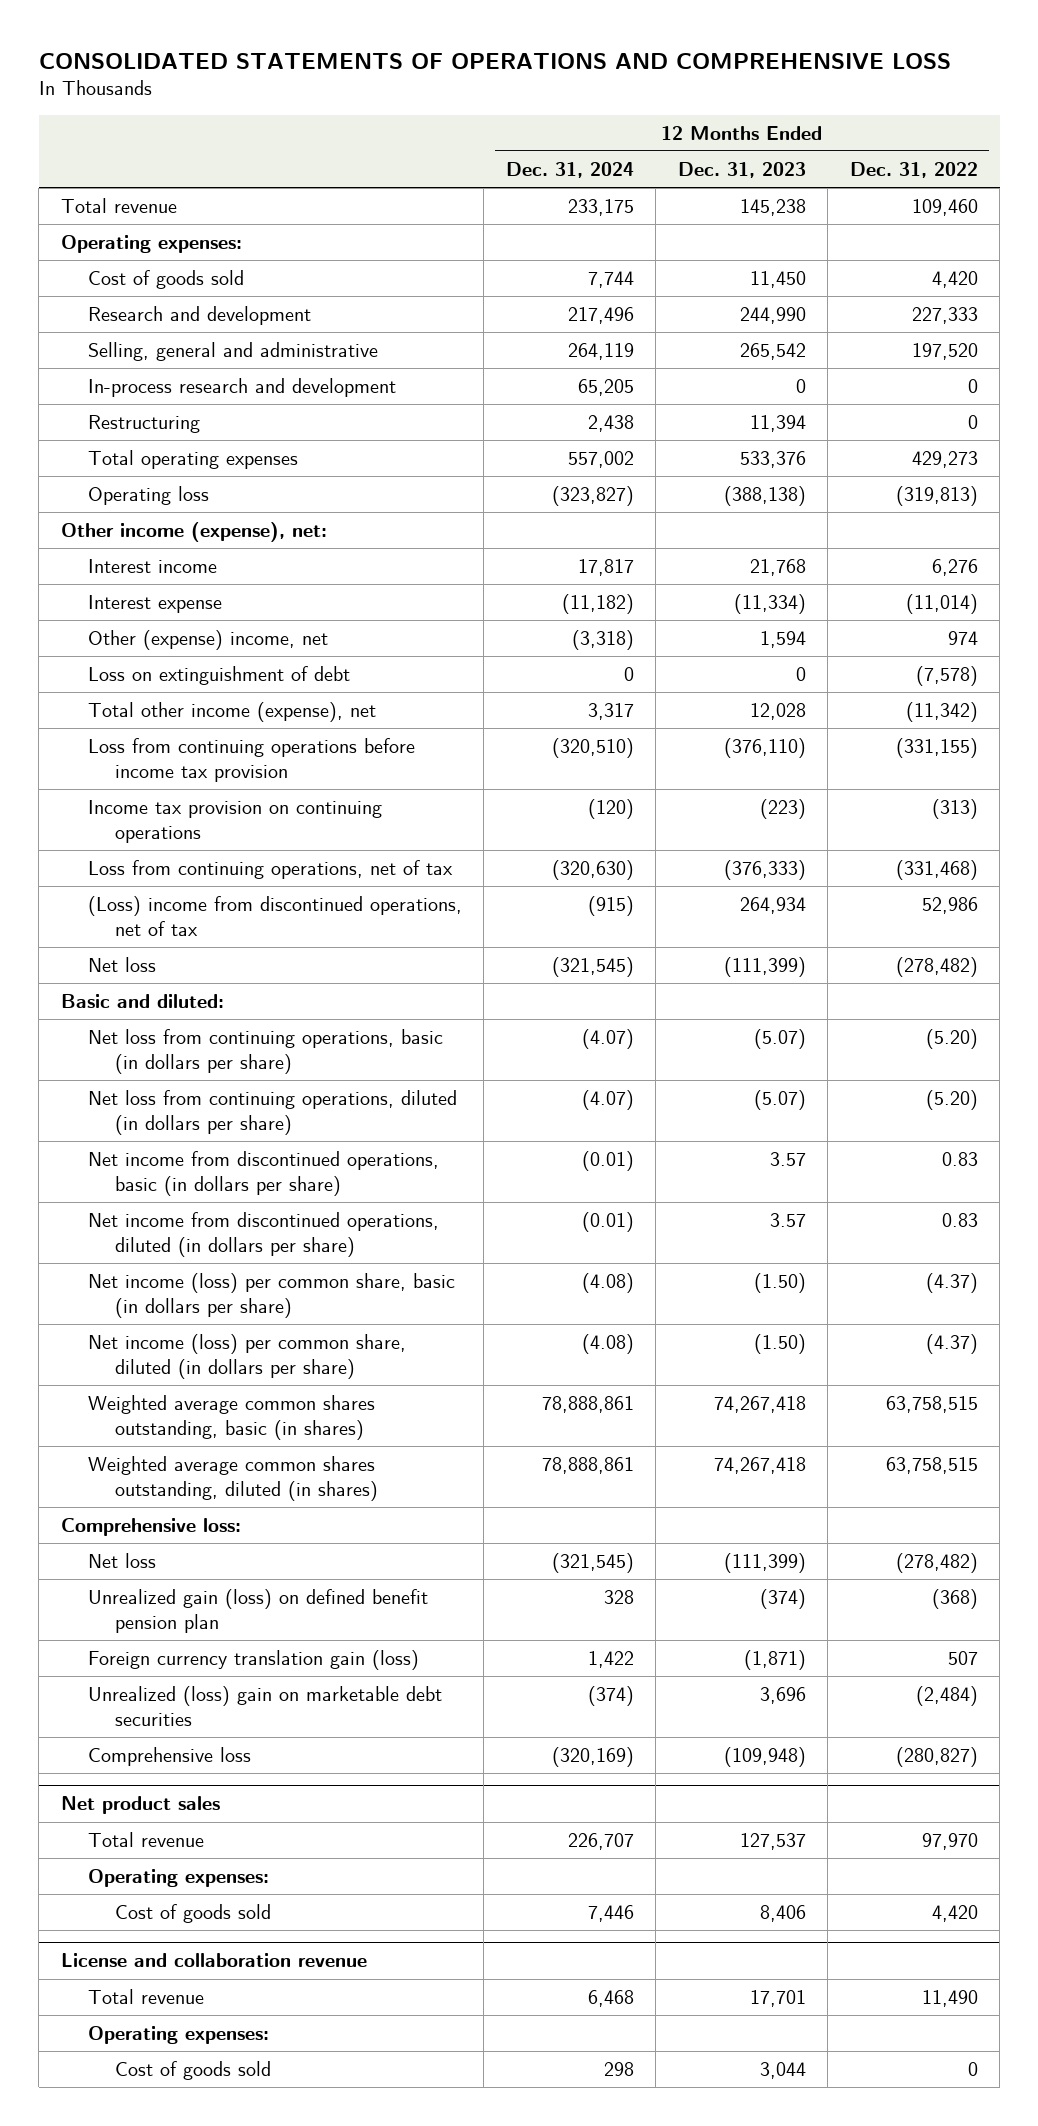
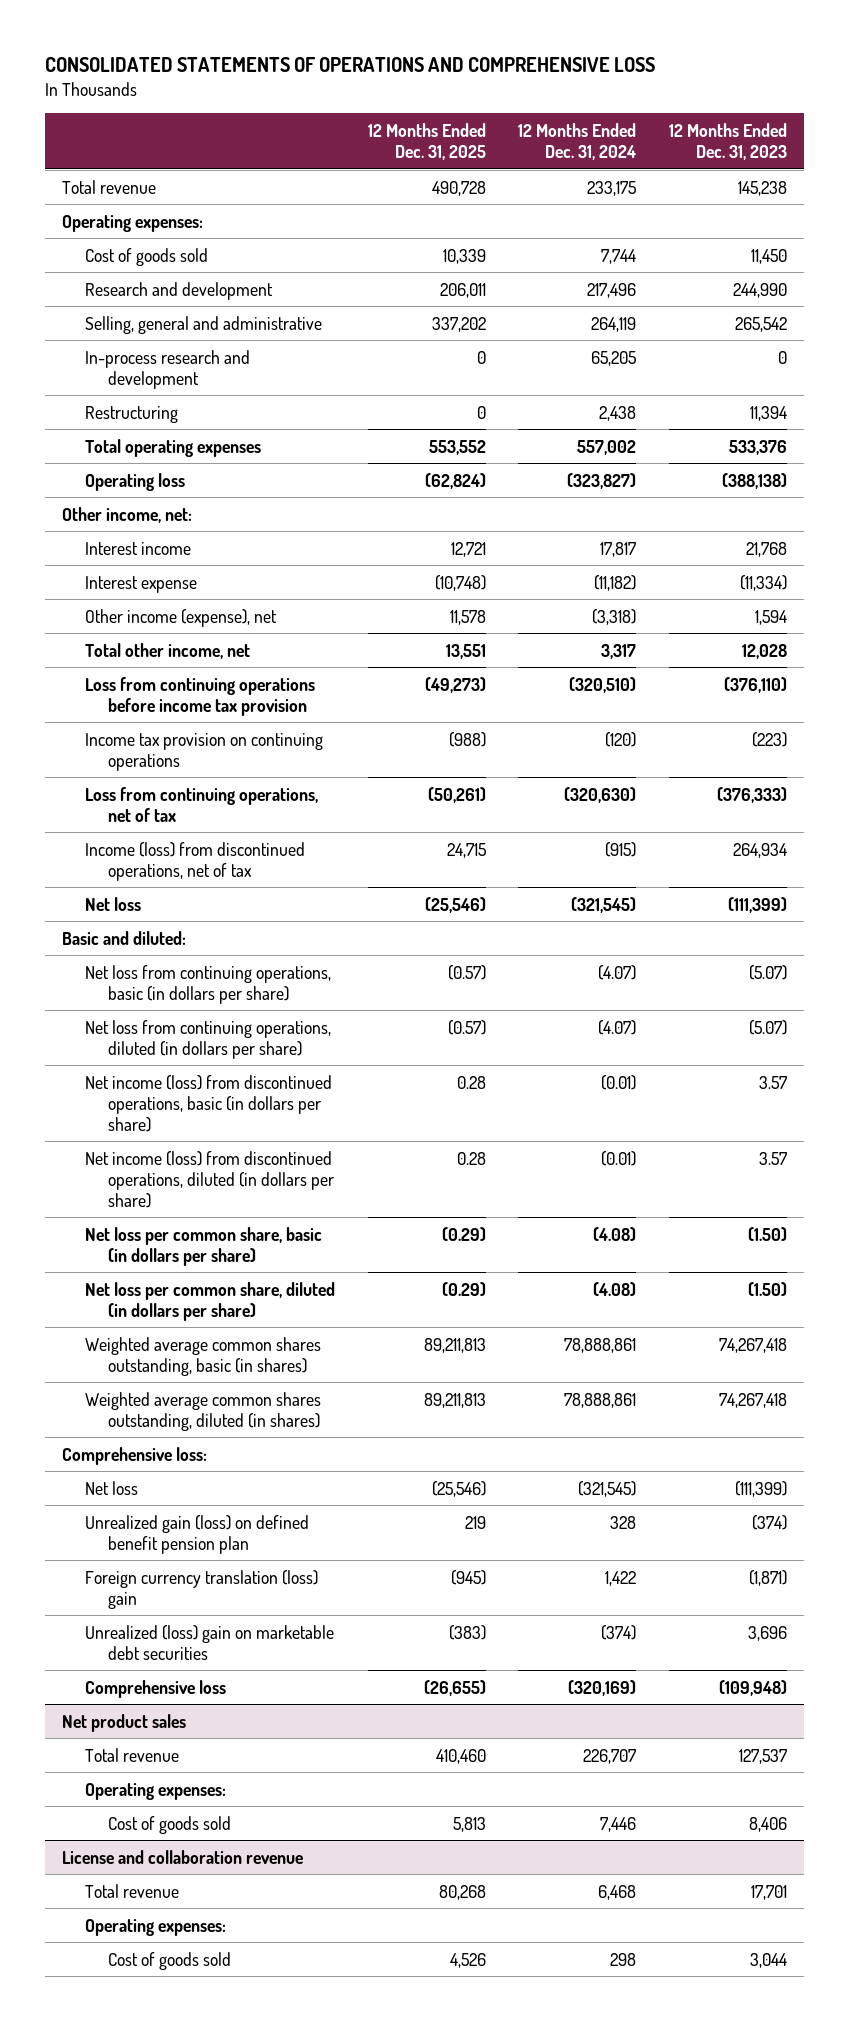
[849,161,978,178] Dec. 31, 2022 -> none
none -> [367,122,486,160] 12 Months Ended Dec. 31, 2025
[60,521,327,542] Other income (expense), net: -> [61,506,192,523] Other income, net:
[87,665,350,685] Loss on extinguishment of debt -> none
[87,629,328,650] Other (expense) income, net -> [84,608,277,627] Other income (expense), net
[87,701,376,722] Total other income (expense), net -> [84,642,250,659] Total other income, net
[87,895,462,936] (Loss) income from discontinued operations, net of tax -> [84,841,305,881] Income (loss) from discontinued operations, net of tax
[87,1150,439,1196] Net income from discontinued operations, basic (in dollars per share) -> [84,1074,332,1132] Net income (loss) from discontinued operations, basic (in dollars per share)
[87,1211,439,1257] Net income from discontinued operations, diluted (in dollars per share) -> [84,1150,334,1208] Net income (loss) from discontinued operations, diluted (in dollars per share)
[87,1272,455,1318] Net income (loss) per common share, basic (in dollars per share) -> [84,1226,322,1266] Net loss per common share, basic (in dollars per share)
[87,1333,406,1379] Net income (loss) per common share, diluted (in dollars per share) -> [84,1281,335,1321] Net loss per common share, diluted (in dollars per share)
[87,1649,419,1670] Foreign currency translation gain (loss) -> [84,1569,318,1609] Foreign currency translation (loss) gain

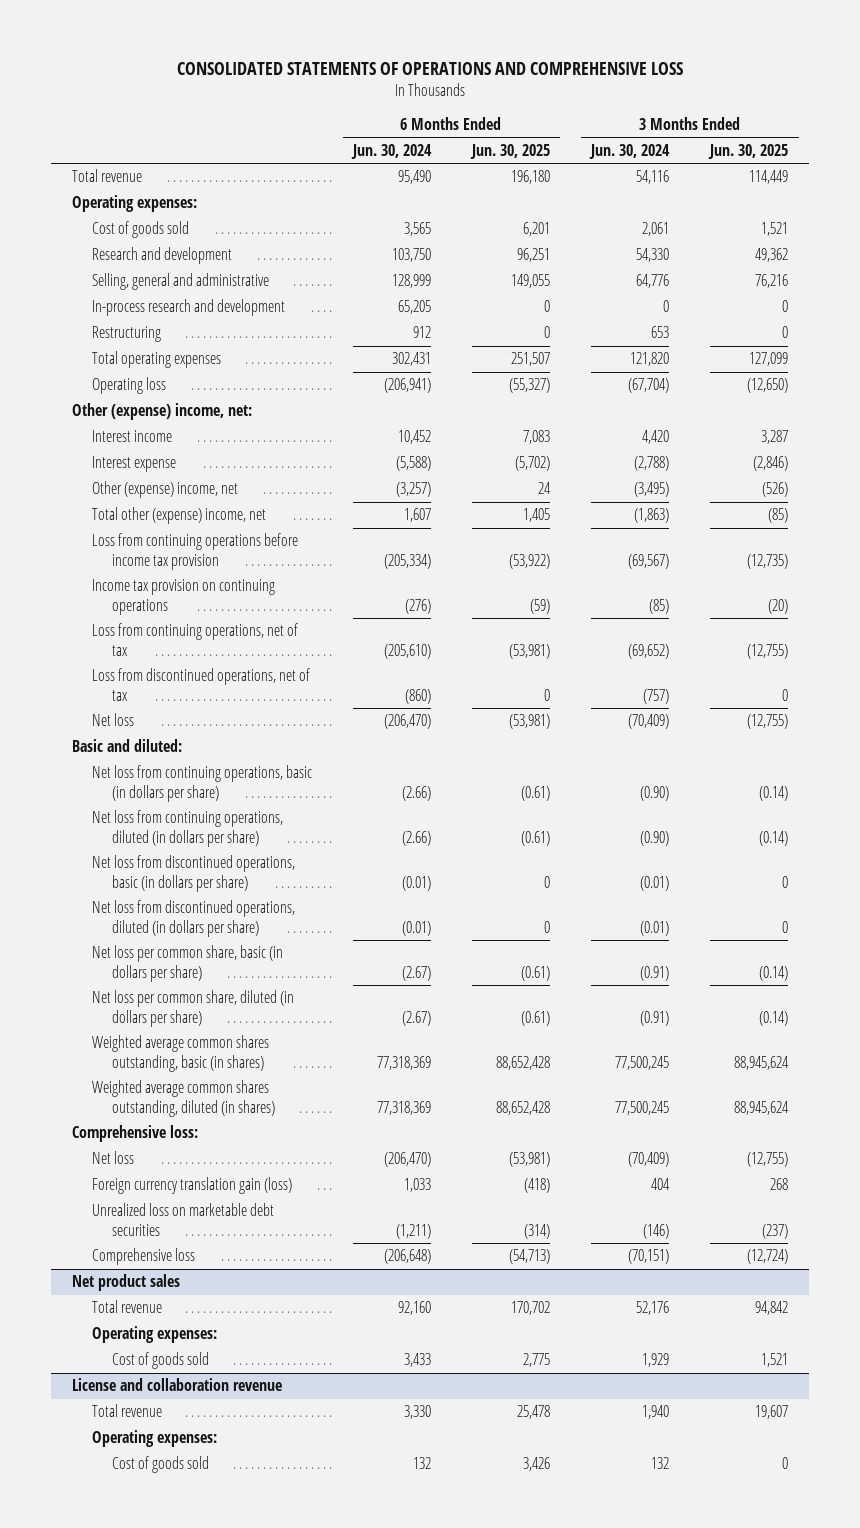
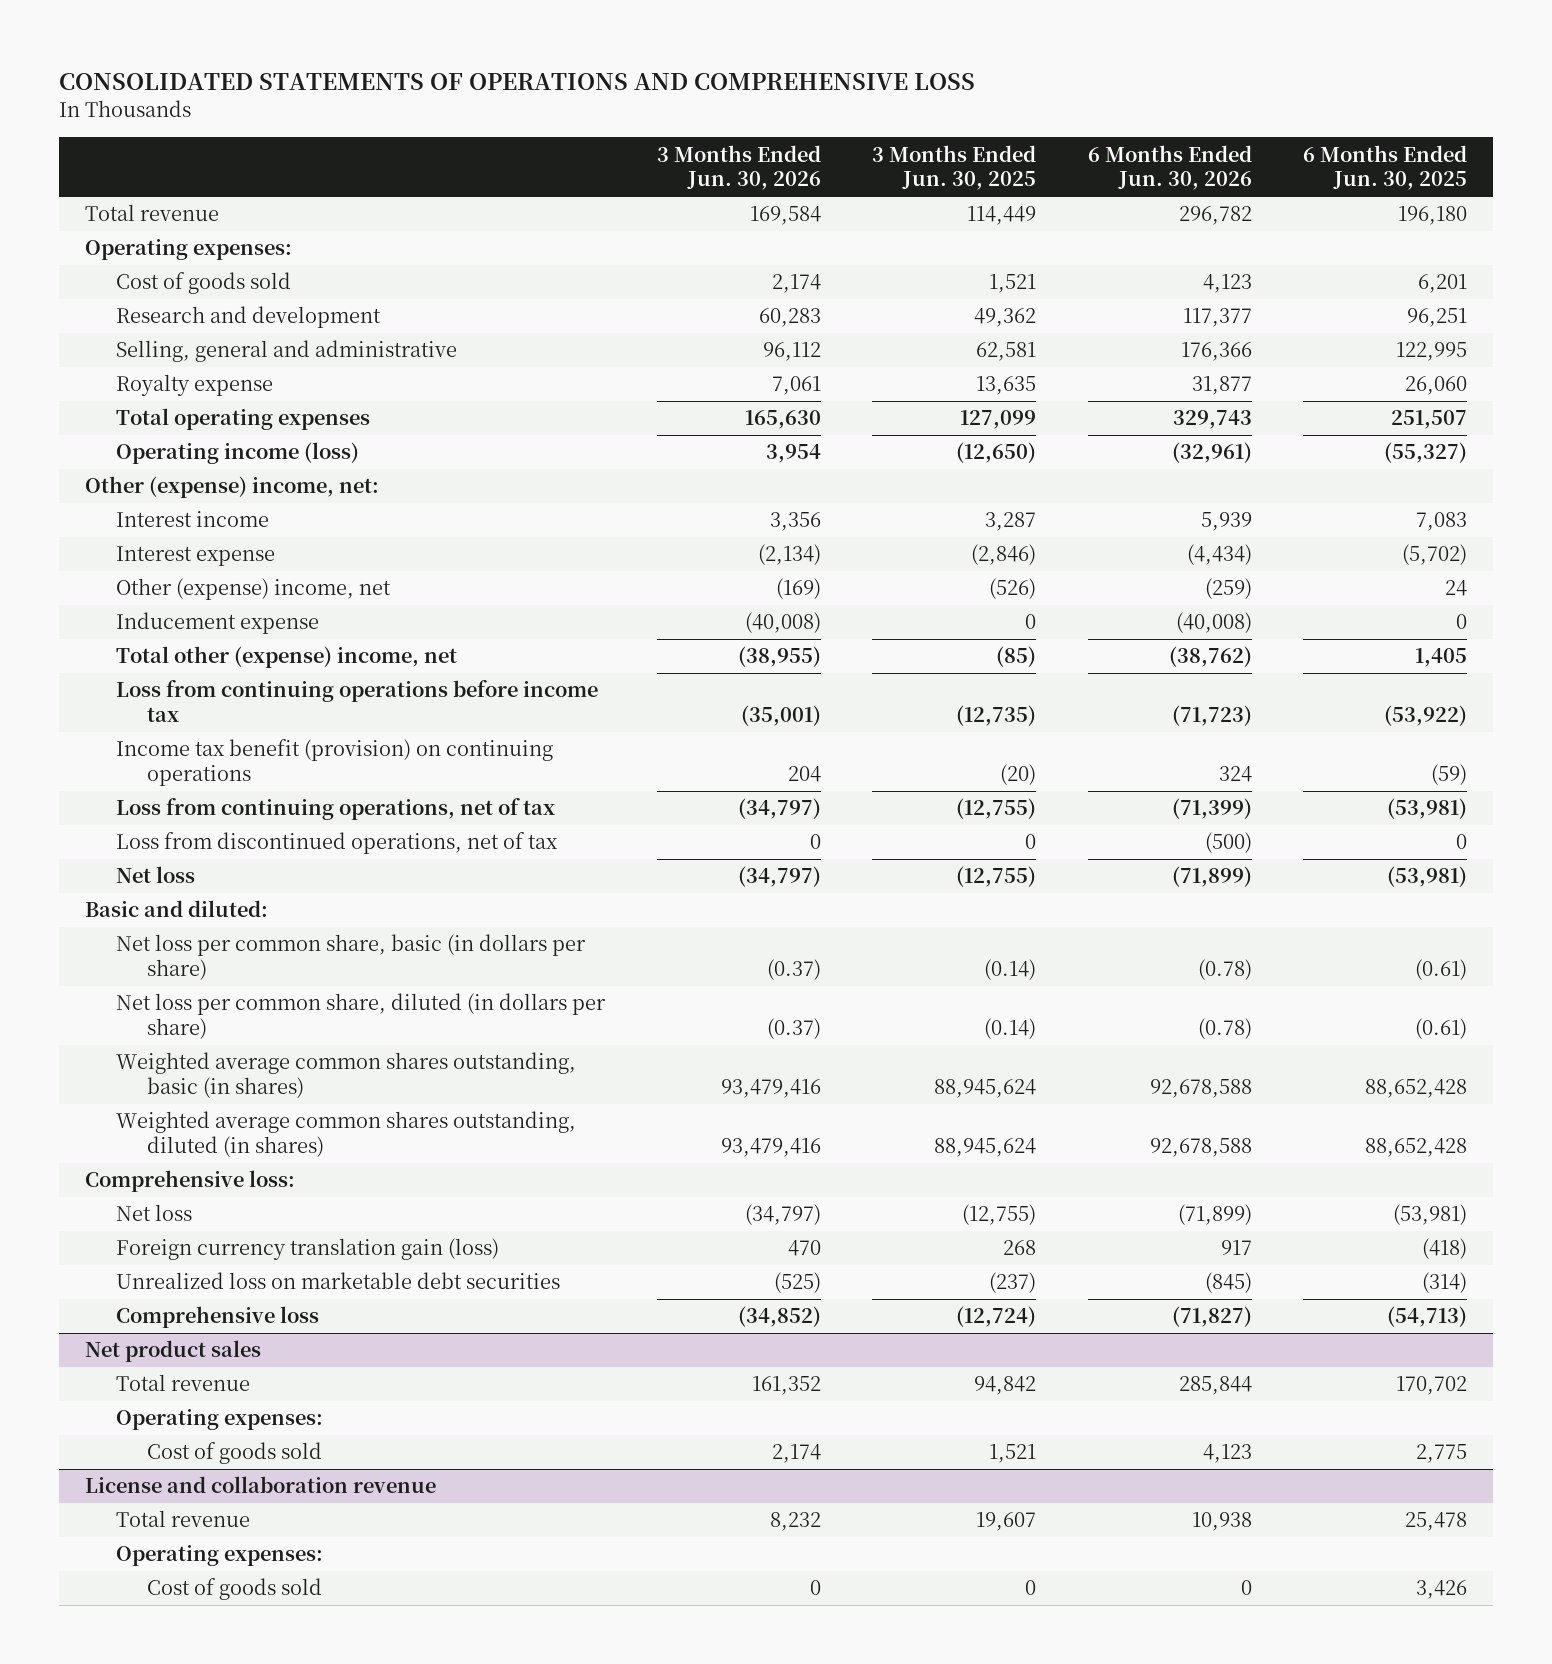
[350,143,432,159] Jun. 30, 2024 -> none
[589,143,671,159] Jun. 30, 2024 -> none
none -> [656,144,821,191] 3 Months Ended Jun. 30, 2026
none -> [1087,144,1252,191] 6 Months Ended Jun. 30, 2026
[91,299,285,317] In-process research and development -> none
[91,326,161,343] Restructuring -> none
[511,274,551,289] 149,055 -> [1396,342,1468,362] 122,995
[755,274,789,289] 76,216 -> [976,342,1037,362] 62,581
none -> [116,374,274,397] Royalty expense
[91,377,166,395] Operating loss -> [116,442,360,465] Operating income (loss)
none -> [116,612,320,635] Inducement expense
[91,533,298,570] Loss from continuing operations before income tax provision -> [116,680,599,723] Loss from continuing operations before income tax
[91,579,275,615] Income tax provision on continuing operations -> [116,739,554,787] Income tax benefit (provision) on continuing operations
[91,765,312,802] Net loss from continuing operations, basic (in dollars per share) -> none
[91,810,283,847] Net loss from continuing operations, diluted (in dollars per share) -> none
[91,855,295,892] Net loss from discontinued operations, basic (in dollars per share) -> none
[91,900,295,937] Net loss from discontinued operations, diluted (in dollars per share) -> none

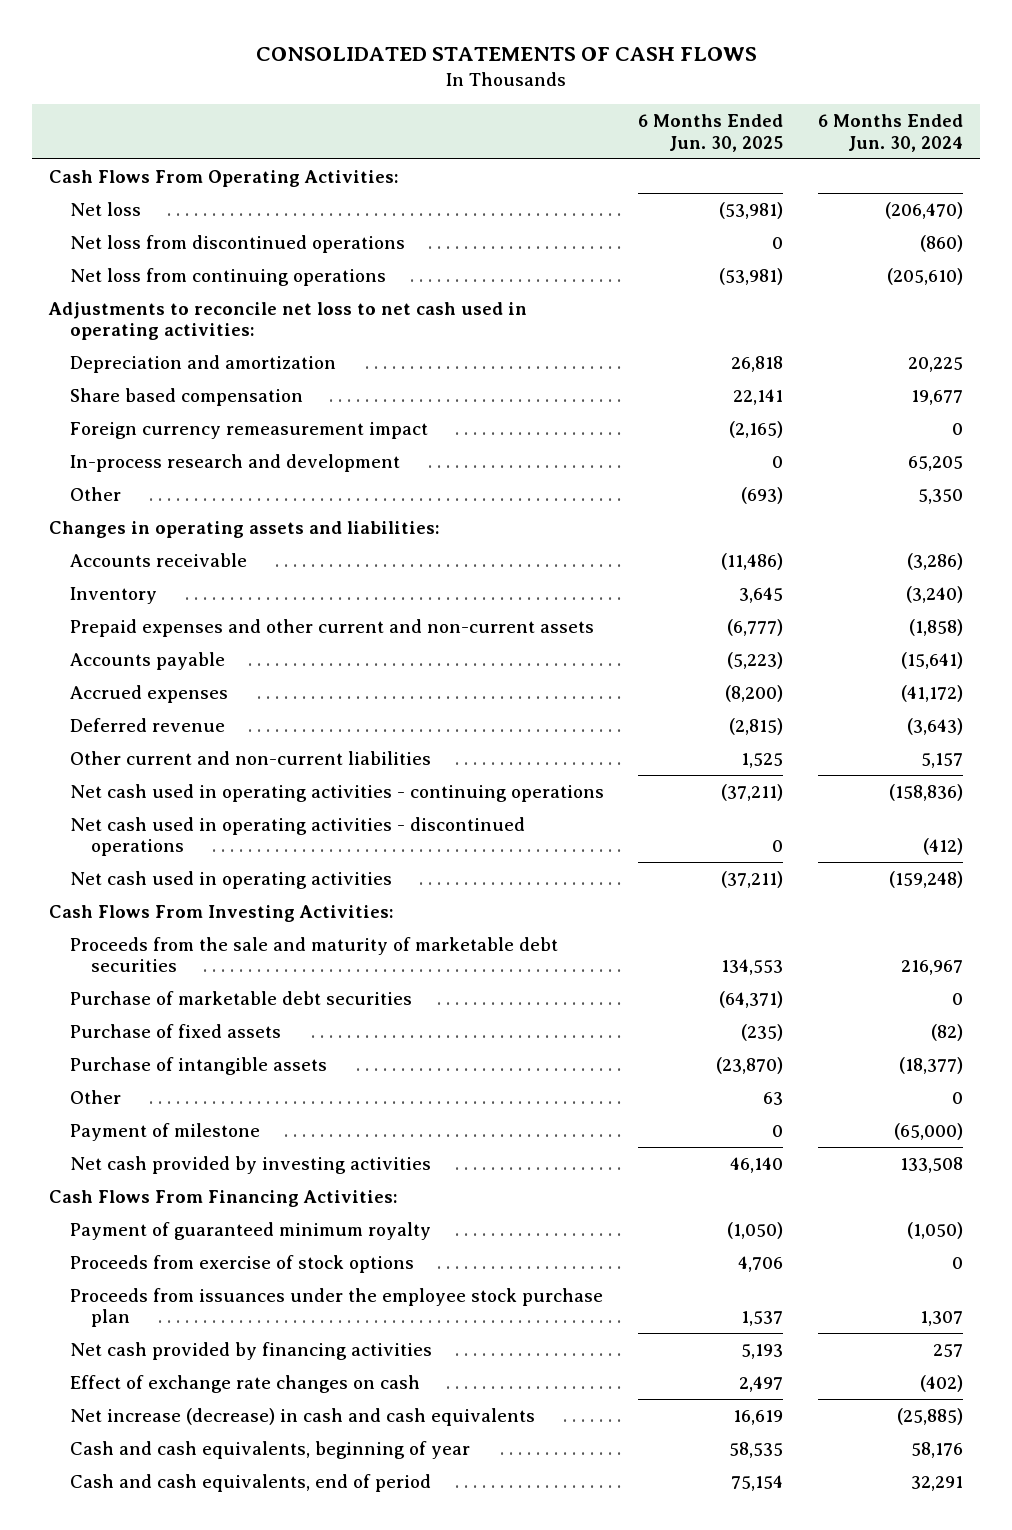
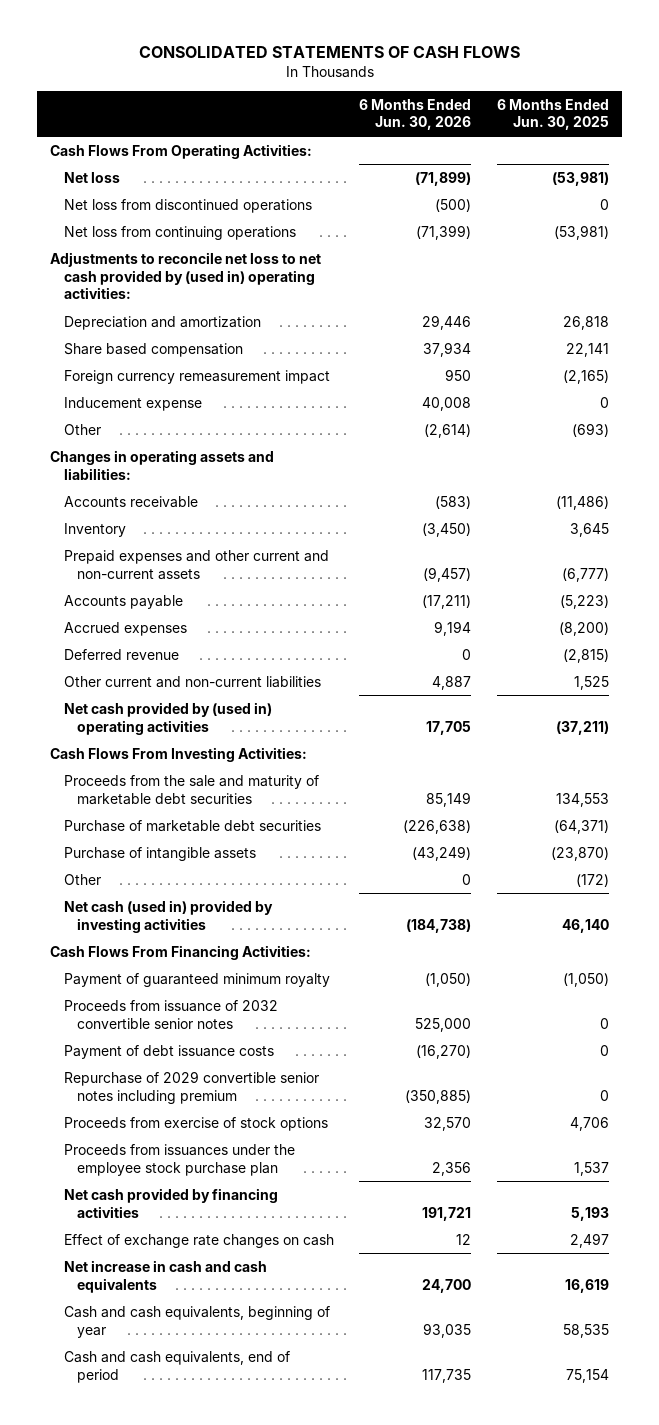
[817,114,963,152] 6 Months Ended Jun. 30, 2024 -> none
none -> [359,98,472,131] 6 Months Ended Jun. 30, 2026
[48,301,528,341] Adjustments to reconcile net loss to net cash used in operating activities: -> [49,251,321,300] Adjustments to reconcile net loss to net cash provided by (used in) operating activities:
[69,453,400,472] In-process research and development -> none
none -> [63,396,202,411] Inducement expense
[69,783,604,802] Net cash used in operating activities - continuing operations -> none
[69,816,525,857] Net cash used in operating activities - discontinued operations -> none
[69,870,392,889] Net cash used in operating activities -> [63,701,272,735] Net cash provided by (used in) operating activities
[69,1023,281,1038] Purchase of fixed assets -> none
[69,1122,260,1141] Payment of milestone -> none
[763,1091,784,1105] 63 -> [576,873,610,887] (172)
[69,1155,431,1174] Net cash provided by investing activities -> [63,899,273,933] Net cash (used in) provided by investing activities
none -> [63,999,278,1029] Proceeds from issuance of 2032 convertible senior notes
none -> [63,1044,274,1059] Payment of debt issuance costs
none -> [63,1070,319,1104] Repurchase of 2029 convertible senior notes including premium
[69,1407,535,1426] Net increase (decrease) in cash and cash equivalents -> [63,1259,267,1293] Net increase in cash and cash equivalents

